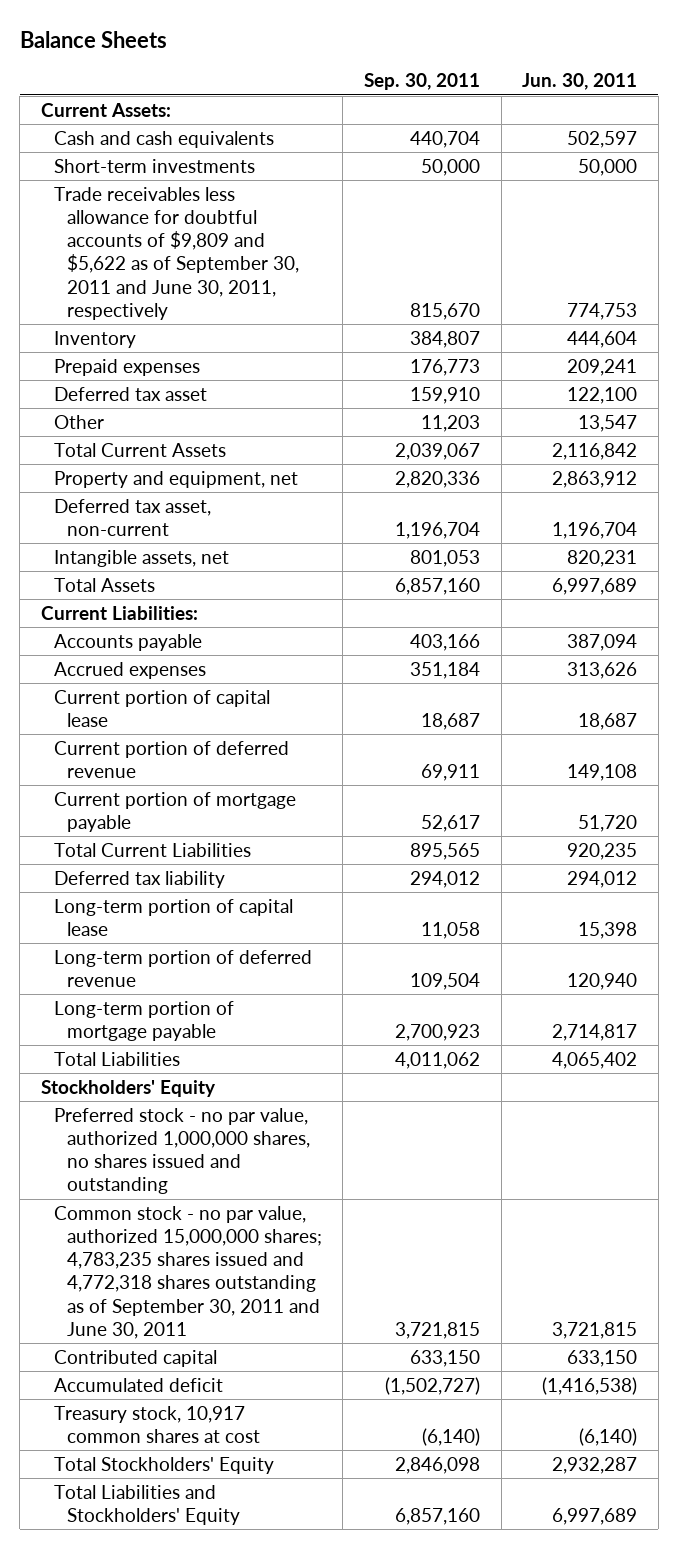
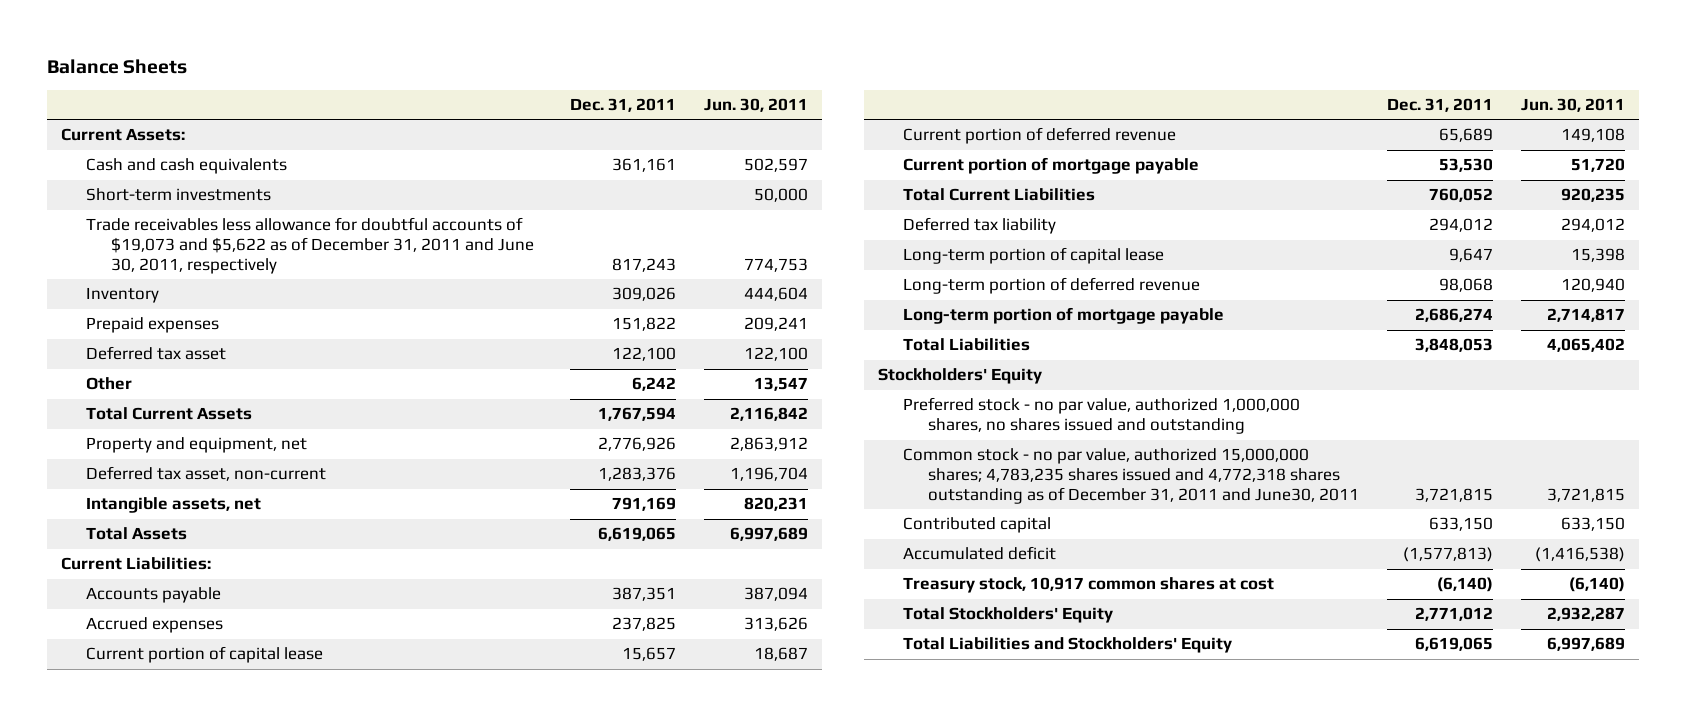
[363,73,480,91] Sep. 30, 2011 -> none
none -> [570,98,677,113] Dec. 31, 2011
[53,186,299,321] Trade receivables less allowance for doubtful accounts of $9,809 and $5,622 as of September 30, 2011 and June 30, 2011, respectively -> [86,217,535,275] Trade receivables less allowance for doubtful accounts of $19,073 and $5,622 as of December 31, 2011 and June 30, 2011, respectively
[53,1205,322,1340] Common stock - no par value, authorized 15,000,000 shares; 4,783,235 shares issued and 4,772,318 shares outstanding as of September 30, 2011 and June 30, 2011 -> [903,448,1360,505] Common stock - no par value, authorized 15,000,000 shares; 4,783,235 shares issued and 4,772,318 shares outstanding as of December 31, 2011 and June30, 2011

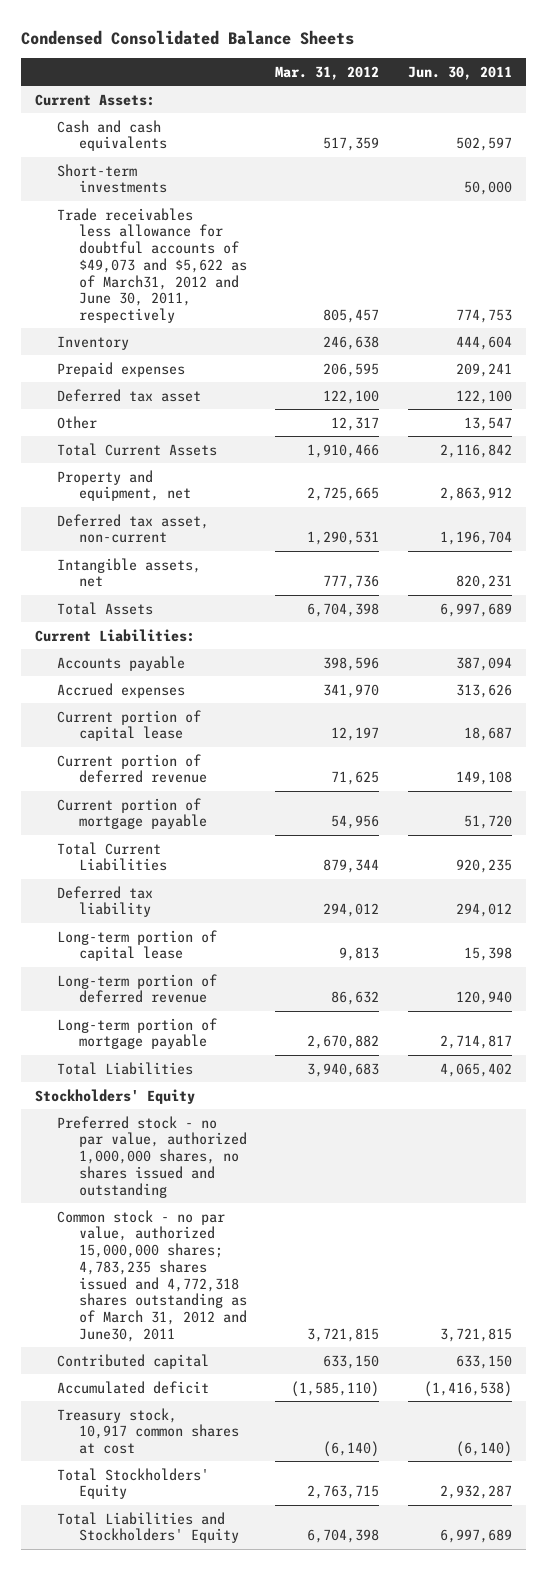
[46,58,187,74] Balance Sheets -> [21,29,355,45] Condensed Consolidated Balance Sheets
[570,98,677,113] Dec. 31, 2011 -> none
none -> [275,65,380,80] Mar. 31, 2012
[86,217,535,275] Trade receivables less allowance for doubtful accounts of $19,073 and $5,622 as of December 31, 2011 and June 30, 2011, respectively -> [56,207,247,323] Trade receivables less allowance for doubtful accounts of $49,073 and $5,622 as of March31, 2012 and June 30, 2011, respectively
[903,448,1360,505] Common stock - no par value, authorized 15,000,000 shares; 4,783,235 shares issued and 4,772,318 shares outstanding as of December 31, 2011 and June30, 2011 -> [56,1209,247,1342] Common stock - no par value, authorized 15,000,000 shares; 4,783,235 shares issued and 4,772,318 shares outstanding as of March 31, 2012 and June30, 2011

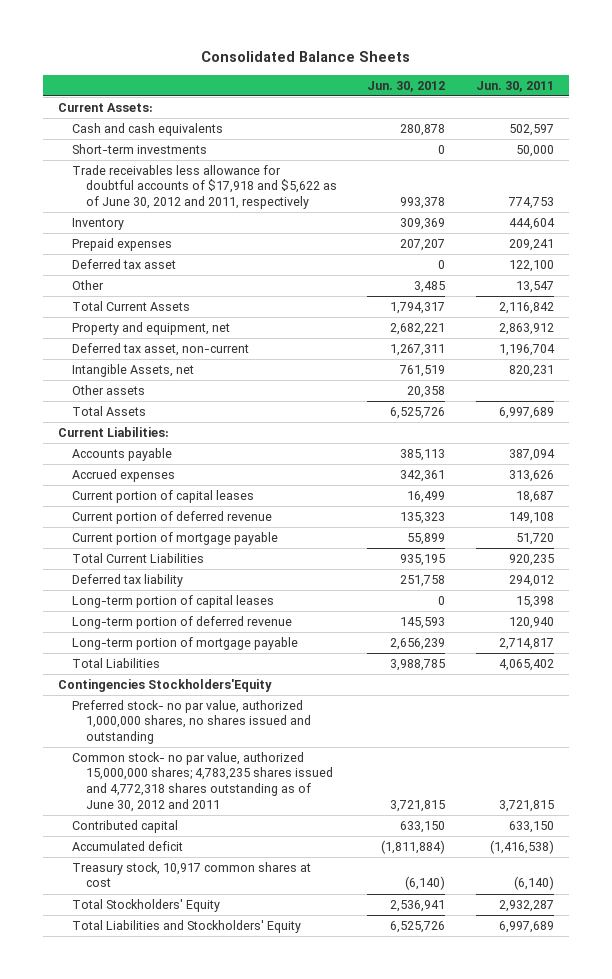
[21,29,355,45] Condensed Consolidated Balance Sheets -> [201,51,411,63] Consolidated Balance Sheets
[275,65,380,80] Mar. 31, 2012 -> none
none -> [367,80,446,92] Jun. 30, 2012
[56,207,247,323] Trade receivables less allowance for doubtful accounts of $49,073 and $5,622 as of March31, 2012 and June 30, 2011, respectively -> [71,164,337,210] Trade receivables less allowance for doubtful accounts of $17,918 and $5,622 as of June 30, 2012 and 2011, respectively
[56,557,201,588] Intangible assets, net -> [71,363,194,377] Intangible Assets, net
none -> [71,384,145,395] Other assets
[56,709,201,742] Current portion of capital lease -> [71,489,254,503] Current portion of capital leases
[56,929,217,962] Long-term portion of capital lease -> [71,594,274,608] Long-term portion of capital leases
[35,1088,196,1104] Stockholders' Equity -> [58,678,273,692] Contingencies Stockholders'Equity
[56,1115,247,1198] Preferred stock - no par value, authorized 1,000,000 shares, no shares issued and outstanding -> [71,699,311,745] Preferred stock- no par value, authorized 1,000,000 shares, no shares issued and outstanding
[56,1209,247,1342] Common stock - no par value, authorized 15,000,000 shares; 4,783,235 shares issued and 4,772,318 shares outstanding as of March 31, 2012 and June30, 2011 -> [71,751,333,812] Common stock- no par value, authorized 15,000,000 shares; 4,783,235 shares issued and 4,772,318 shares outstanding as of June 30, 2012 and 2011

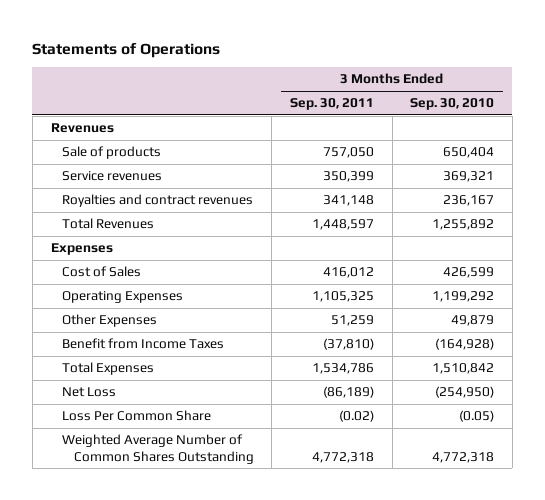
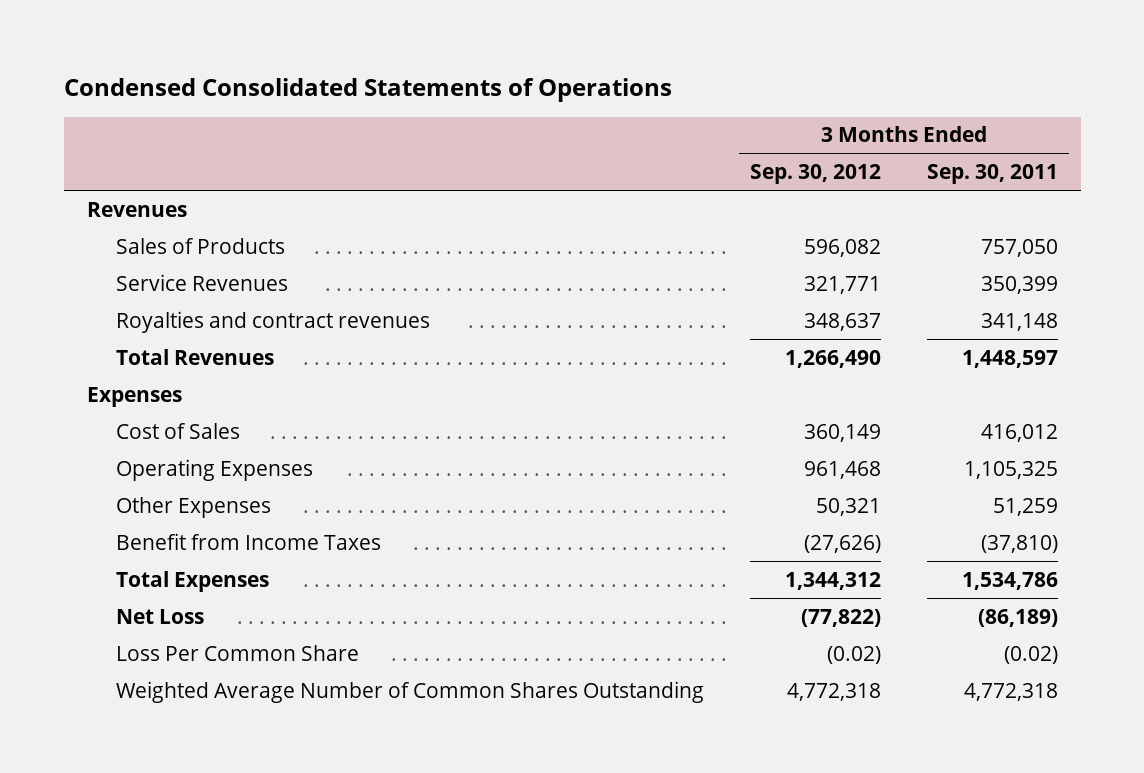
[32,42,221,58] Statements of Operations -> [63,77,672,102] Condensed Consolidated Statements of Operations
[410,98,495,111] Sep. 30, 2010 -> none
none -> [750,164,882,185] Sep. 30, 2012
[62,146,162,160] Sale of products -> [116,237,286,254] Sales of Products
[62,171,163,182] Service revenues -> [116,273,289,291] Service Revenues

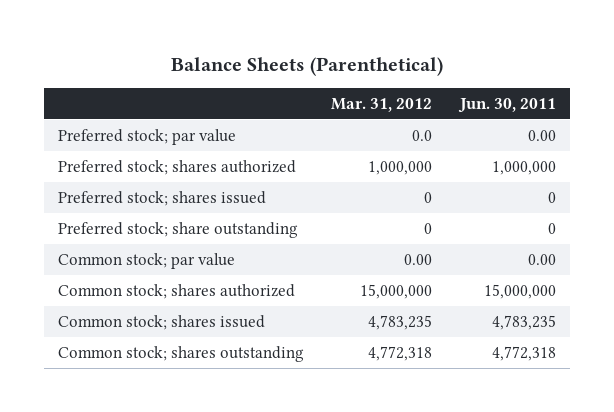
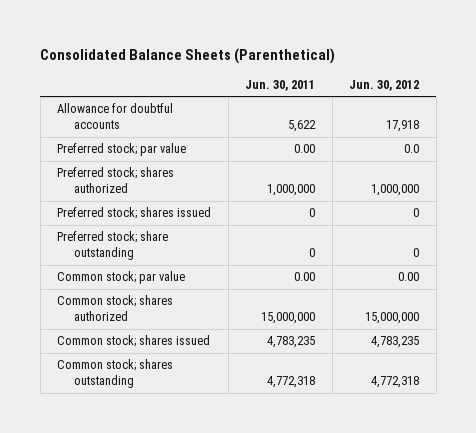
[170,56,443,76] Balance Sheets (Parenthetical) -> [40,47,336,64] Consolidated Balance Sheets (Parenthetical)
[331,97,433,112] Mar. 31, 2012 -> none
none -> [349,80,420,92] Jun. 30, 2012
none -> [57,103,174,130] Allowance for doubtful accounts

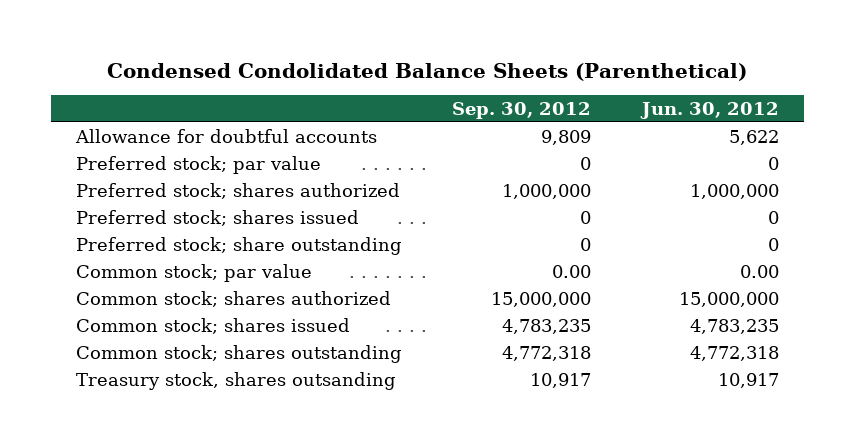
[40,47,336,64] Consolidated Balance Sheets (Parenthetical) -> [107,62,748,81] Condensed Condolidated Balance Sheets (Parenthetical)
[245,80,316,92] Jun. 30, 2011 -> none
none -> [452,101,592,119] Sep. 30, 2012
[386,120,420,133] 17,918 -> [728,129,779,145] 5,622
[404,144,420,154] 0.0 -> [767,156,779,170] 0
none -> [75,371,396,390] Treasury stock, shares outsanding

